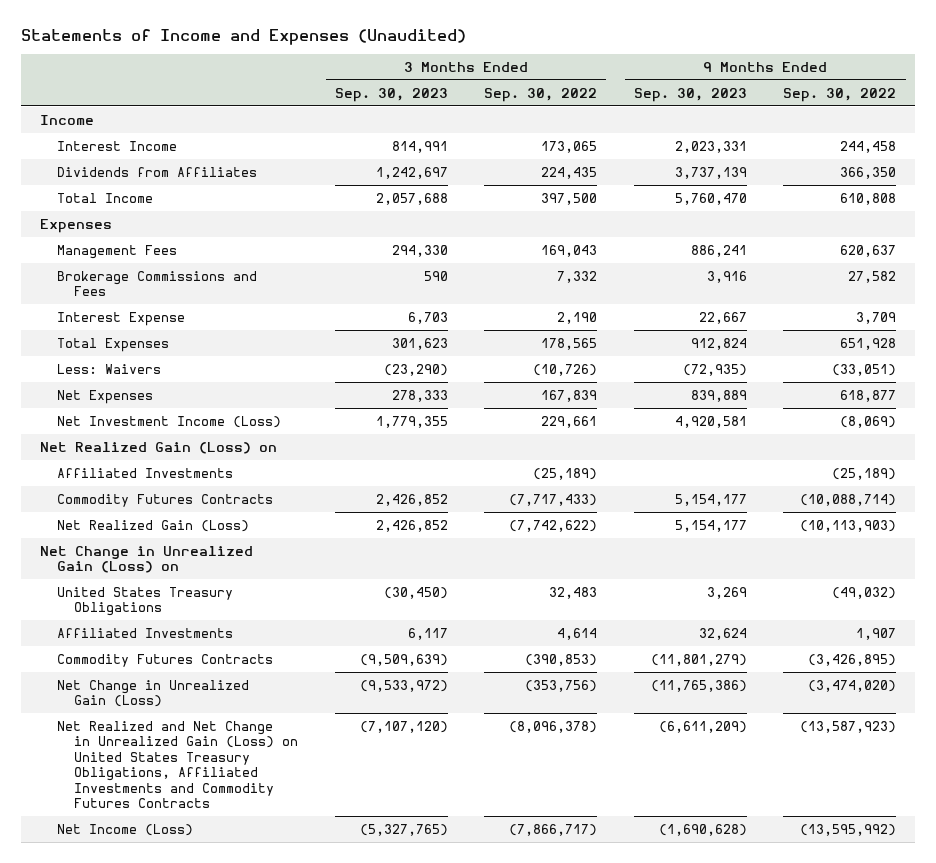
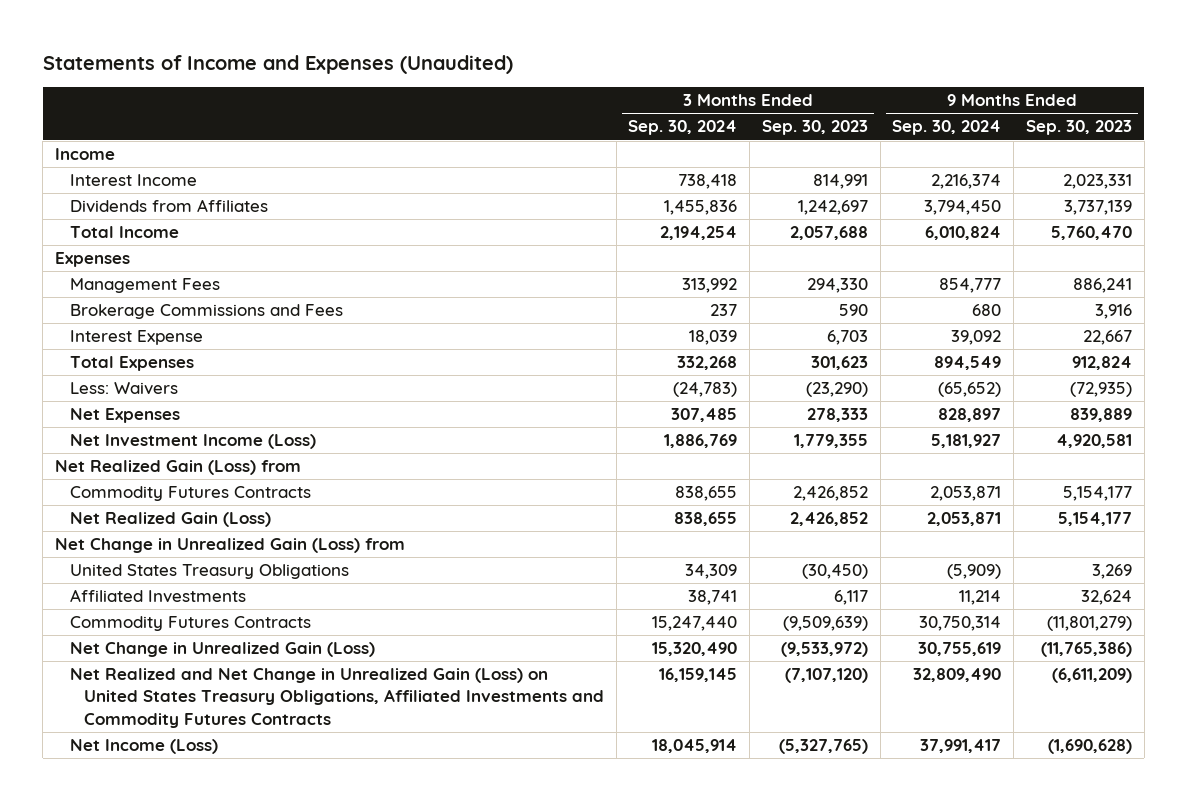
[484,87,598,102] Sep. 30, 2022 -> none
[783,87,897,102] Sep. 30, 2022 -> none
none -> [628,120,738,136] Sep. 30, 2024
none -> [892,120,1002,136] Sep. 30, 2024
[56,467,233,478] Affiliated Investments -> none
[39,441,277,454] Net Realized Gain (Loss) on -> [55,460,302,476] Net Realized Gain (Loss) from
[39,545,253,574] Net Change in Unrealized Gain (Loss) on -> [55,538,406,554] Net Change in Unrealized Gain (Loss) from

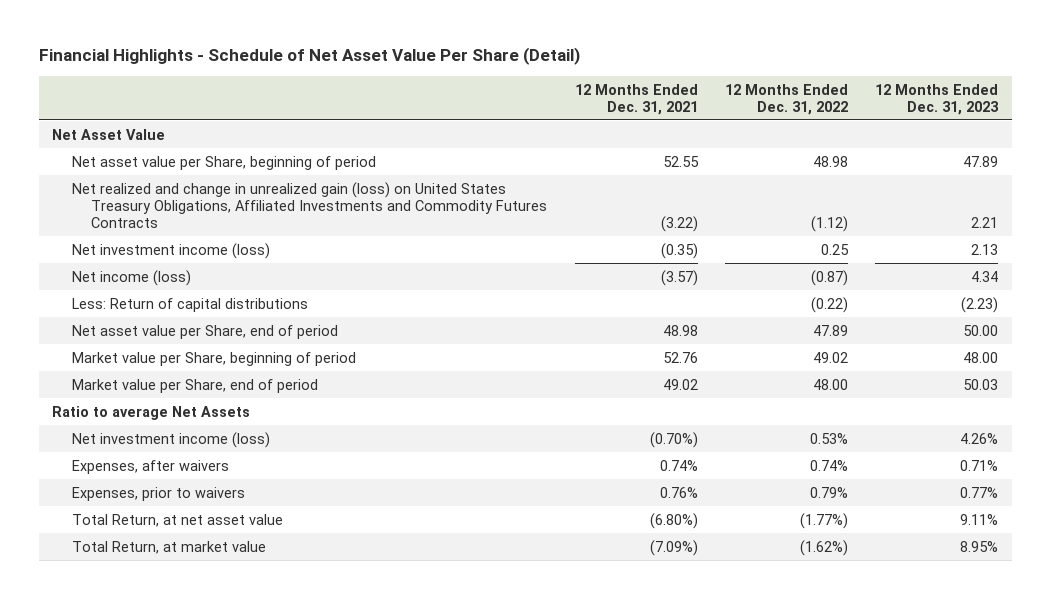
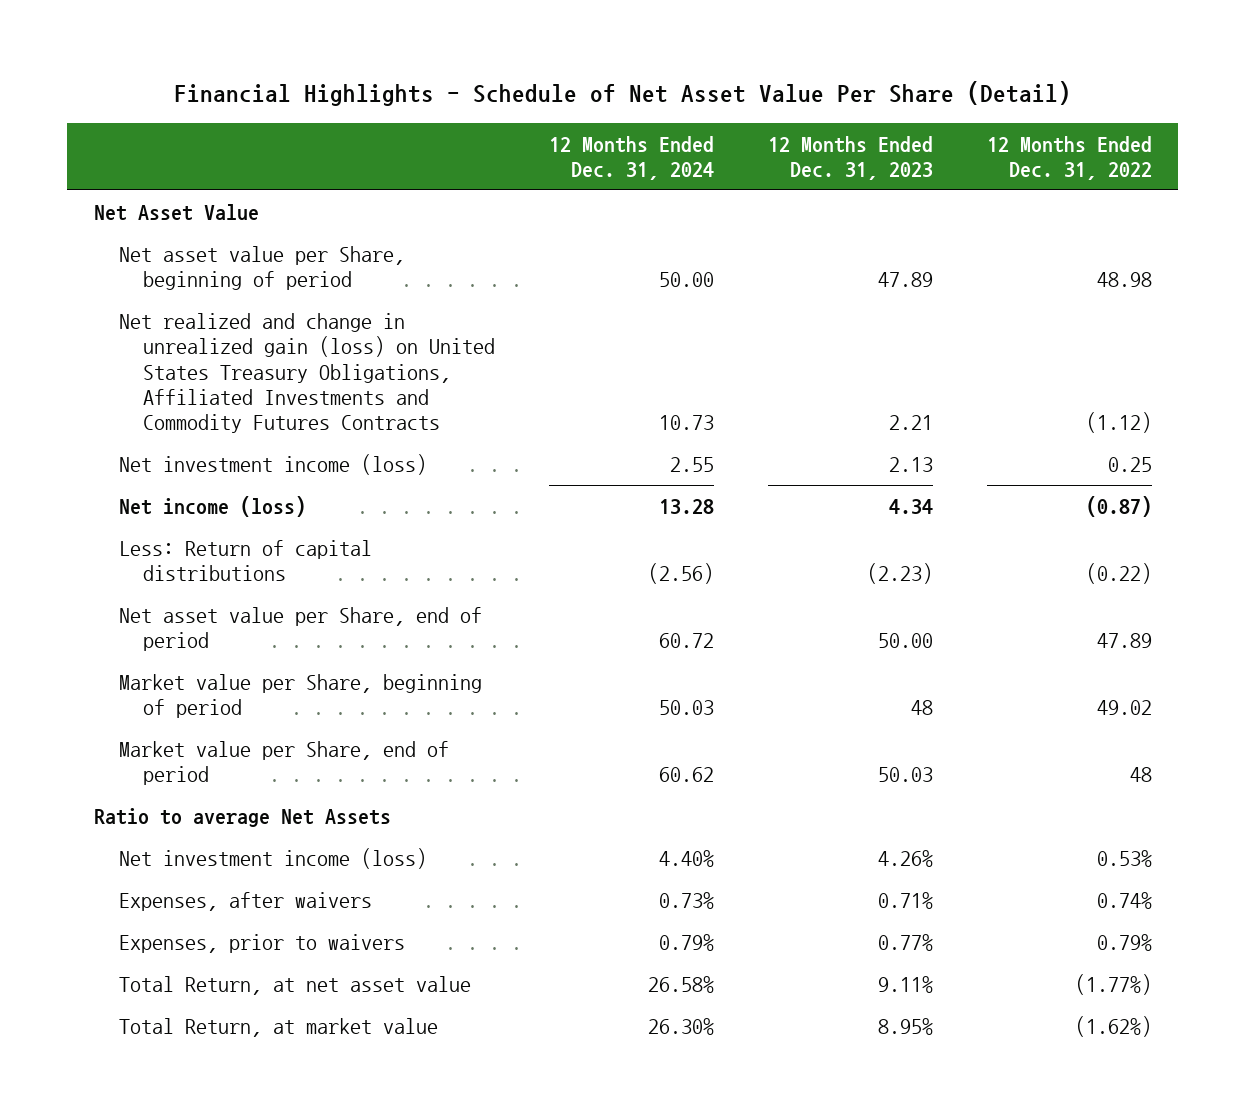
[574,83,698,115] 12 Months Ended Dec. 31, 2021 -> none
none -> [549,135,715,180] 12 Months Ended Dec. 31, 2024
[963,351,999,363] 48.00 -> [910,700,933,716] 48
[813,378,849,390] 48.00 -> [1129,767,1152,783] 48

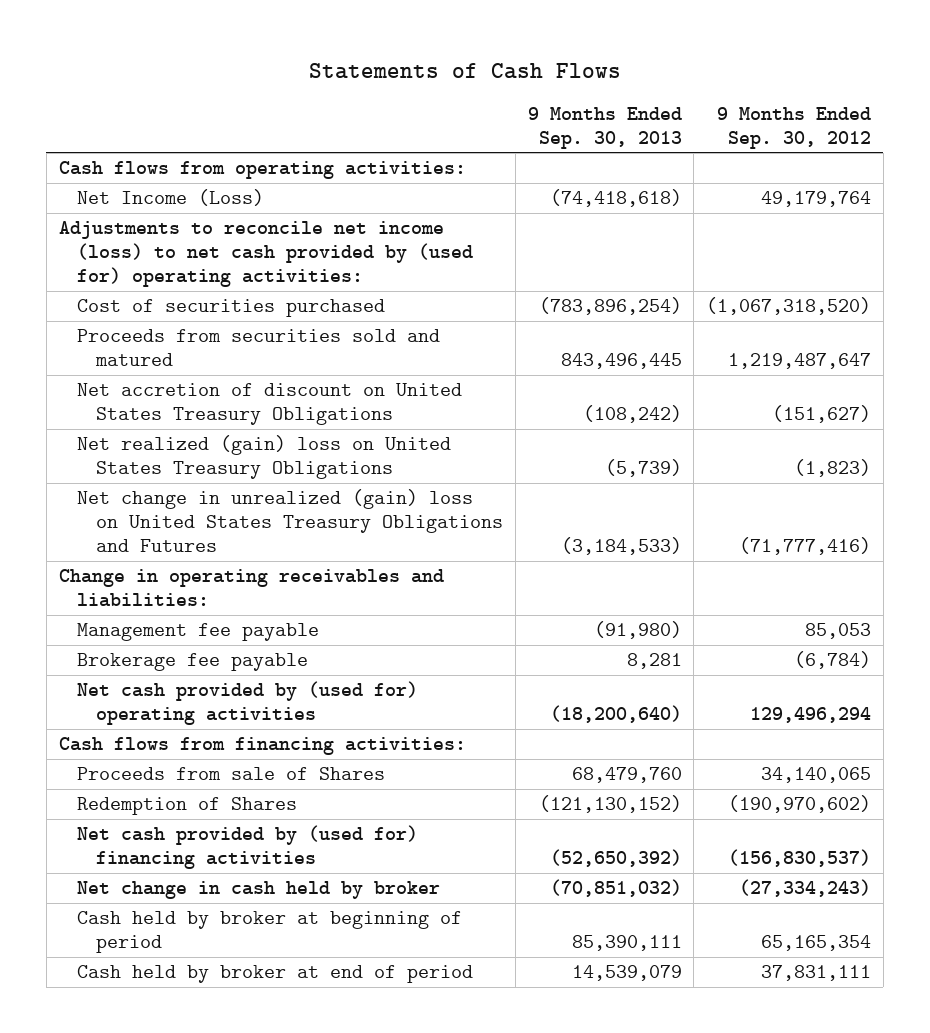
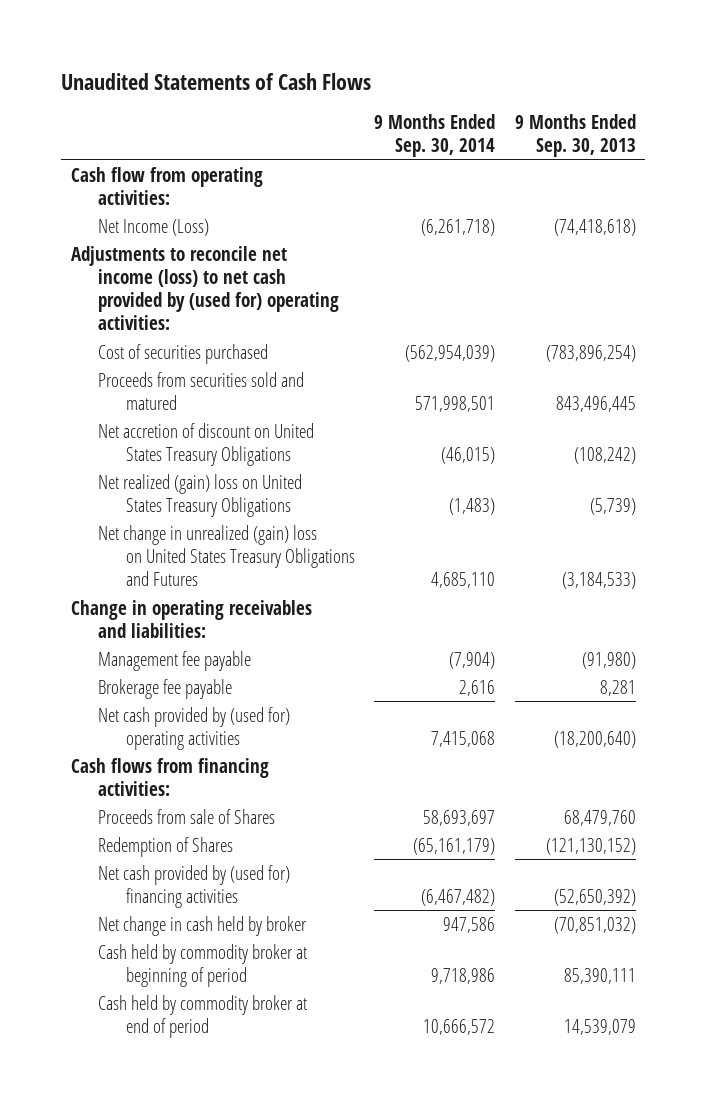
[308,63,621,80] Statements of Cash Flows -> [60,72,371,90] Unaudited Statements of Cash Flows
[717,106,872,149] 9 Months Ended Sep. 30, 2012 -> none
none -> [374,114,496,158] 9 Months Ended Sep. 30, 2014
[58,161,466,180] Cash flows from operating activities: -> [70,166,263,205] Cash flow from operating activities:
[77,911,463,954] Cash held by broker at beginning of period -> [98,943,308,987] Cash held by commodity broker at beginning of period
[77,965,474,984] Cash held by broker at end of period -> [98,994,308,1038] Cash held by commodity broker at end of period

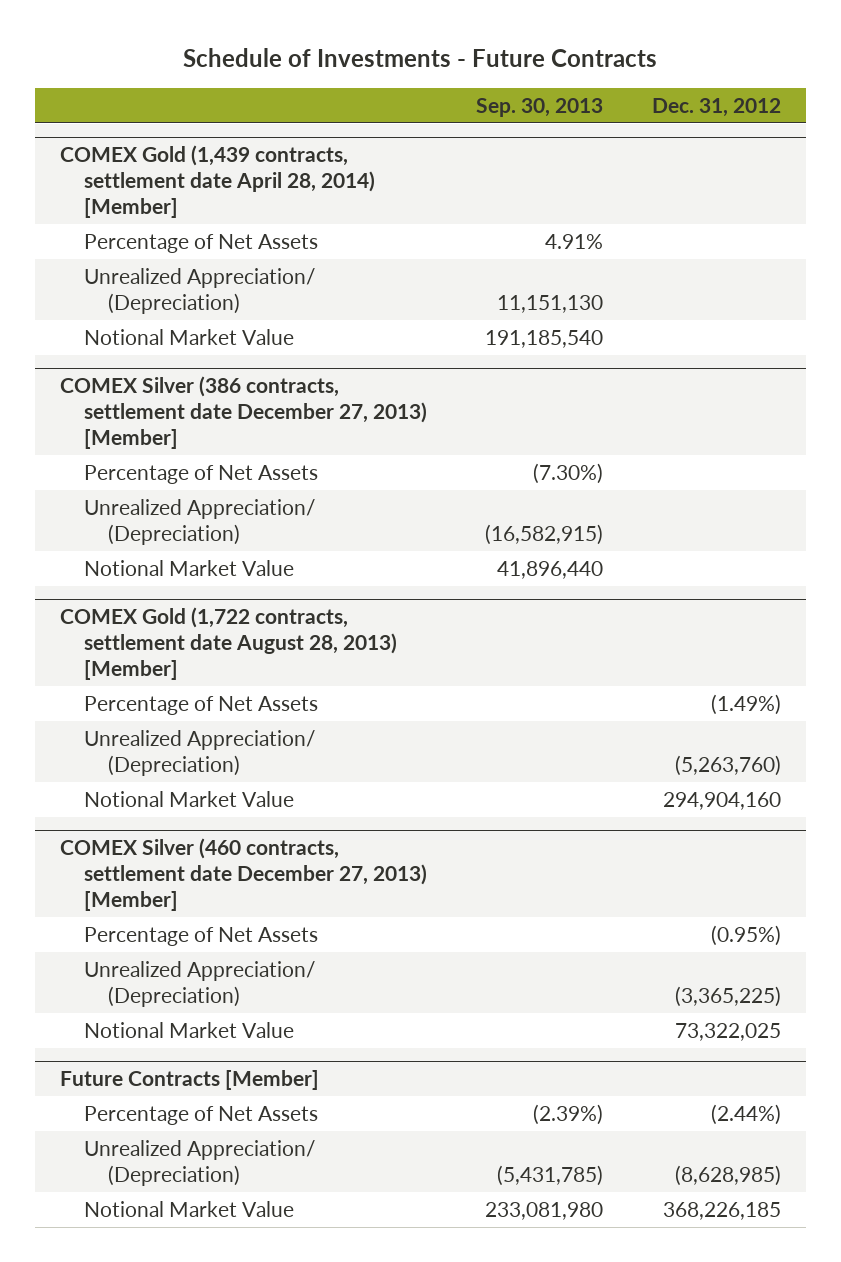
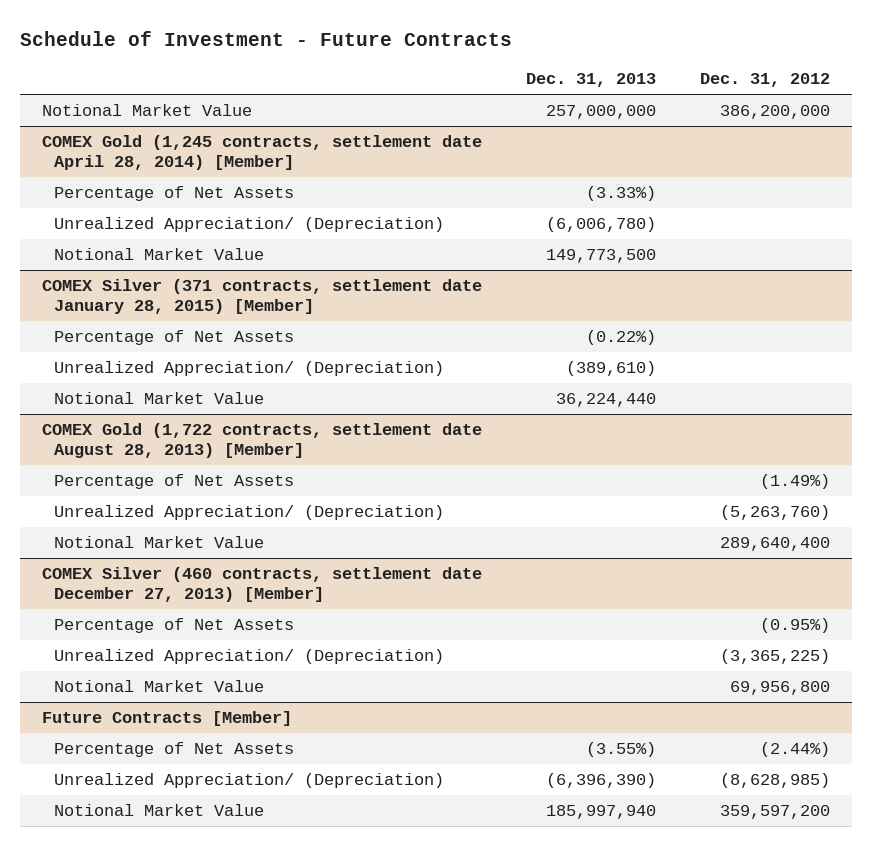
[183,48,658,68] Schedule of Investments - Future Contracts -> [19,31,512,47] Schedule of Investment - Future Contracts
[475,98,603,118] Sep. 30, 2013 -> none
none -> [526,73,657,88] Dec. 31, 2013
none -> [41,104,252,117] Notional Market Value
[59,144,375,218] COMEX Gold (1,439 contracts, settlement date April 28, 2014) [Member] -> [41,135,482,170] COMEX Gold (1,245 contracts, settlement date April 28, 2014) [Member]
[59,375,427,449] COMEX Silver (386 contracts, settlement date December 27, 2013) [Member] -> none
none -> [41,279,482,314] COMEX Silver (371 contracts, settlement date January 28, 2015) [Member]
[663,791,782,810] 294,904,160 -> [720,537,831,552] 289,640,400
[675,1022,782,1041] 73,322,025 -> [730,681,831,696] 69,956,800
[663,1201,782,1220] 368,226,185 -> [720,805,831,820] 359,597,200

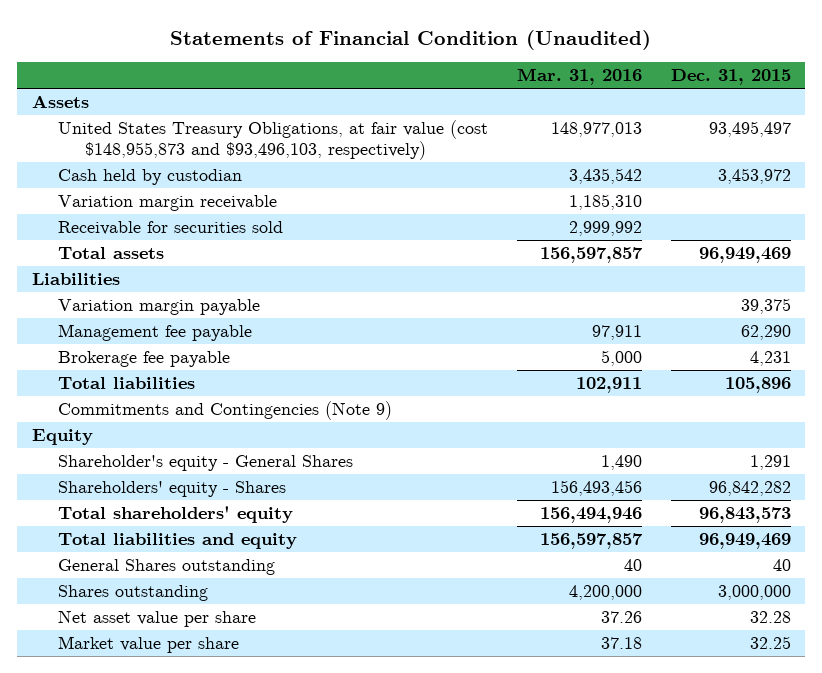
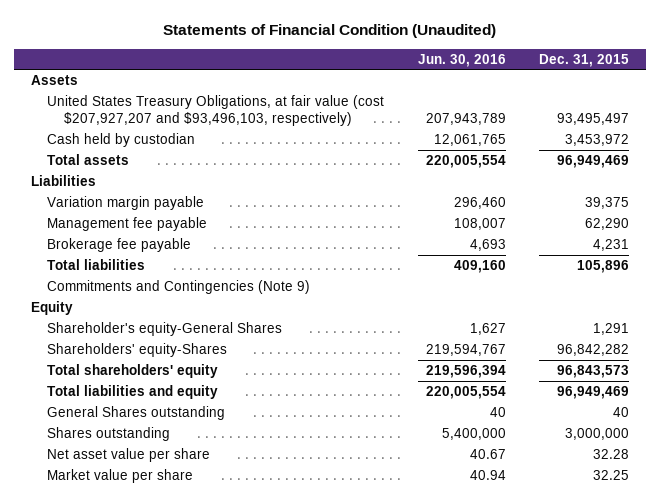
[517,68,643,86] Mar. 31, 2016 -> none
none -> [417,53,506,67] Jun. 30, 2016
[58,120,489,160] United States Treasury Obligations, at fair value (cost $148,955,873 and $93,496,103, respectively) -> [47,95,385,127] United States Treasury Obligations, at fair value (cost $207,927,207 and $93,496,103, respectively)
[58,195,278,212] Variation margin receivable -> none
[58,221,284,236] Receivable for securities sold -> none
[58,455,354,472] Shareholder's equity - General Shares -> [47,322,283,337] Shareholder's equity-General Shares
[58,481,287,498] Shareholders' equity - Shares -> [47,343,228,358] Shareholders' equity-Shares

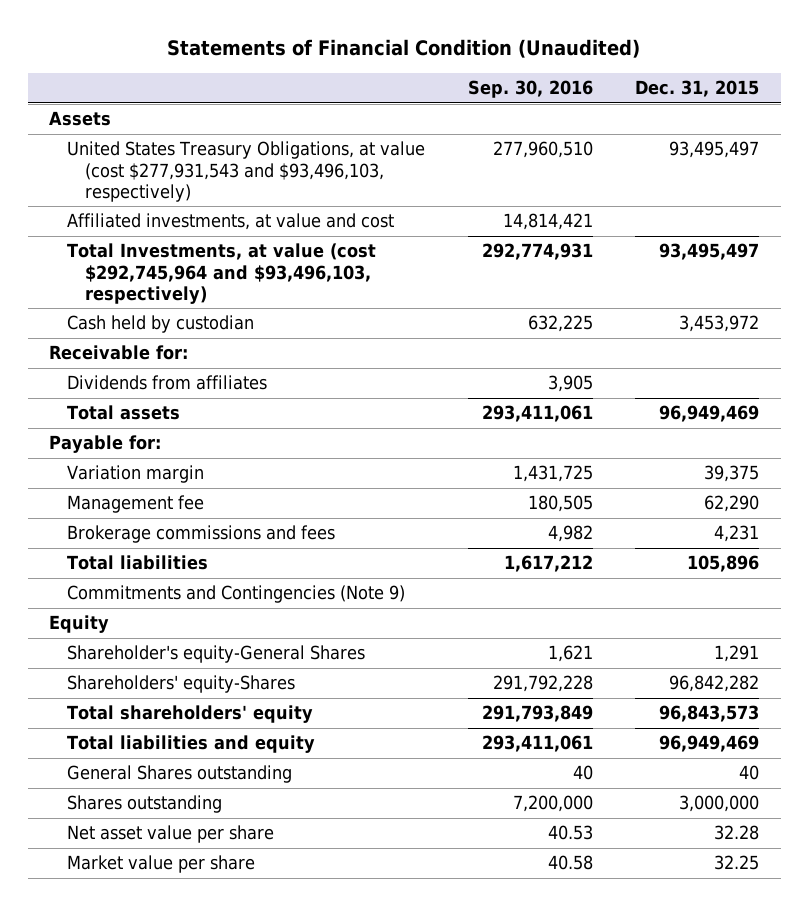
[417,53,506,67] Jun. 30, 2016 -> none
none -> [467,80,593,99] Sep. 30, 2016
[47,95,385,127] United States Treasury Obligations, at fair value (cost $207,927,207 and $93,496,103, respectively) -> [67,141,426,202] United States Treasury Obligations, at value (cost $277,931,543 and $93,496,103, respectively)
none -> [67,213,395,231] Affiliated investments, at value and cost
none -> [67,243,377,304] Total Investments, at value (cost $292,745,964 and $93,496,103, respectively)
none -> [49,345,189,361] Receivable for:
none -> [67,375,268,391] Dividends from affiliates
[30,175,96,187] Liabilities -> none
none -> [49,435,162,454] Payable for:
[47,196,205,211] Variation margin payable -> [67,465,205,484] Variation margin
[47,217,208,232] Management fee payable -> [67,495,205,514] Management fee
[47,238,192,253] Brokerage fee payable -> [67,525,336,544] Brokerage commissions and fees

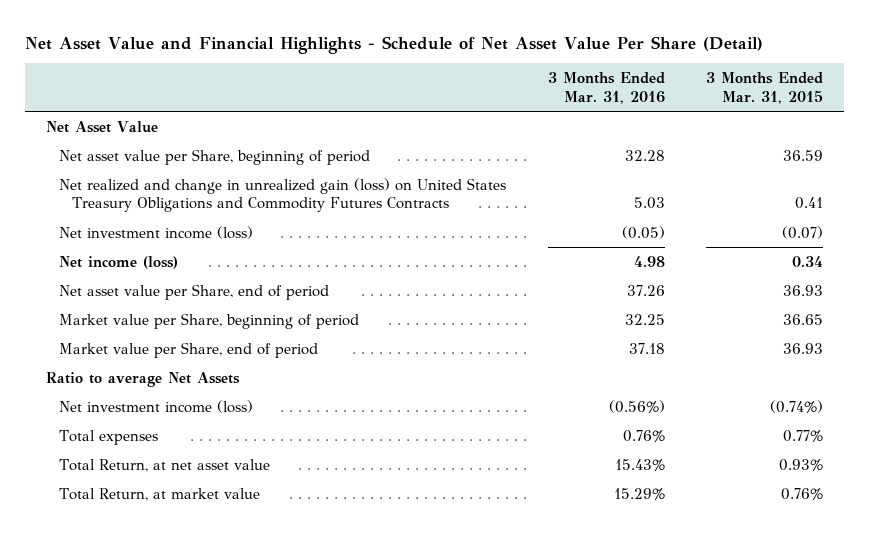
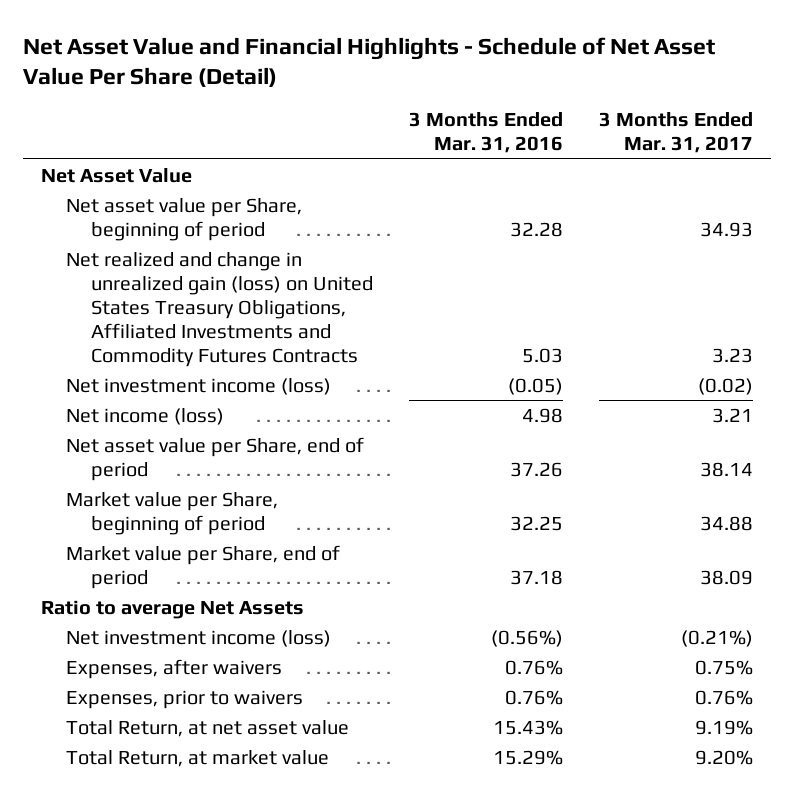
[706,72,824,104] 3 Months Ended Mar. 31, 2015 -> none
none -> [598,111,753,153] 3 Months Ended Mar. 31, 2017
[59,177,507,213] Net realized and change in unrealized gain (loss) on United States Treasury Obligations and Commodity Futures Contracts -> [65,251,374,367] Net realized and change in unrealized gain (loss) on United States Treasury Obligations, Affiliated Investments and Commodity Futures Contracts
[59,429,159,445] Total expenses -> none
none -> [65,658,282,679] Expenses, after waivers
none -> [65,689,303,709] Expenses, prior to waivers

